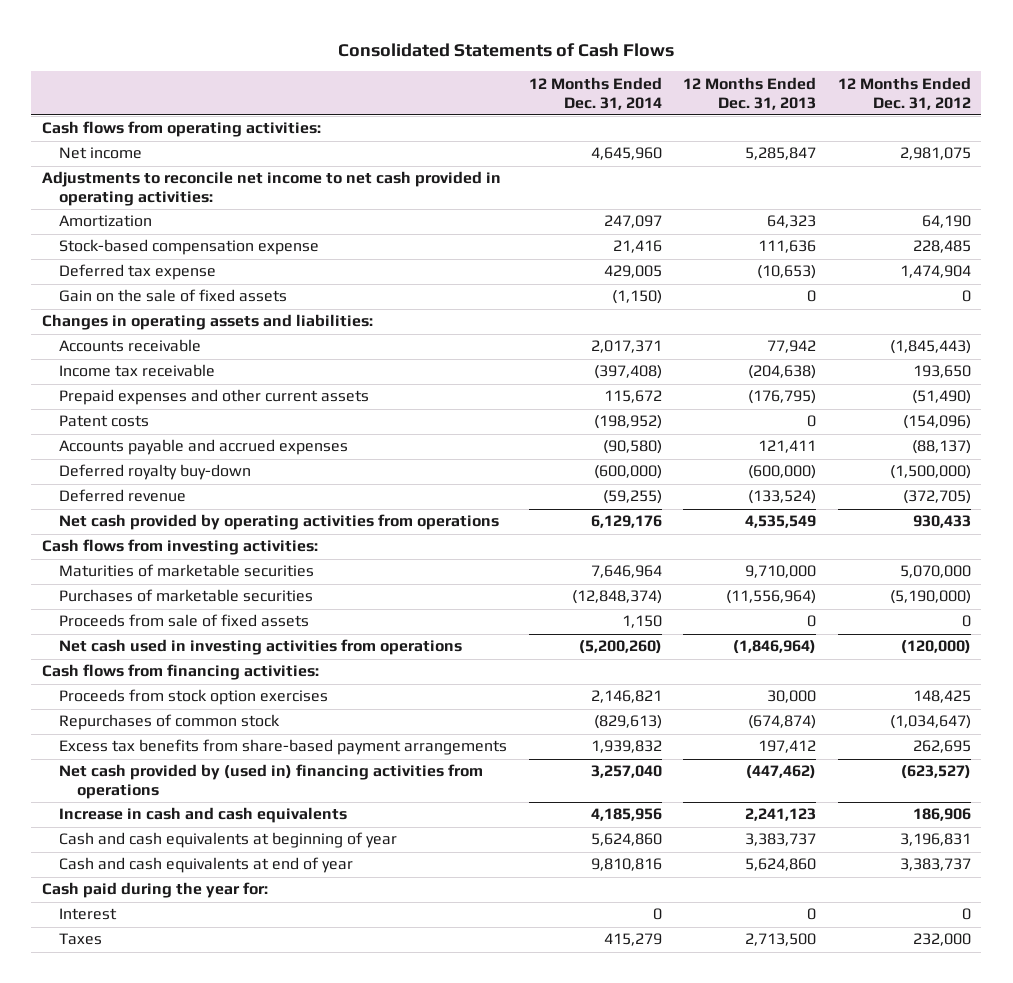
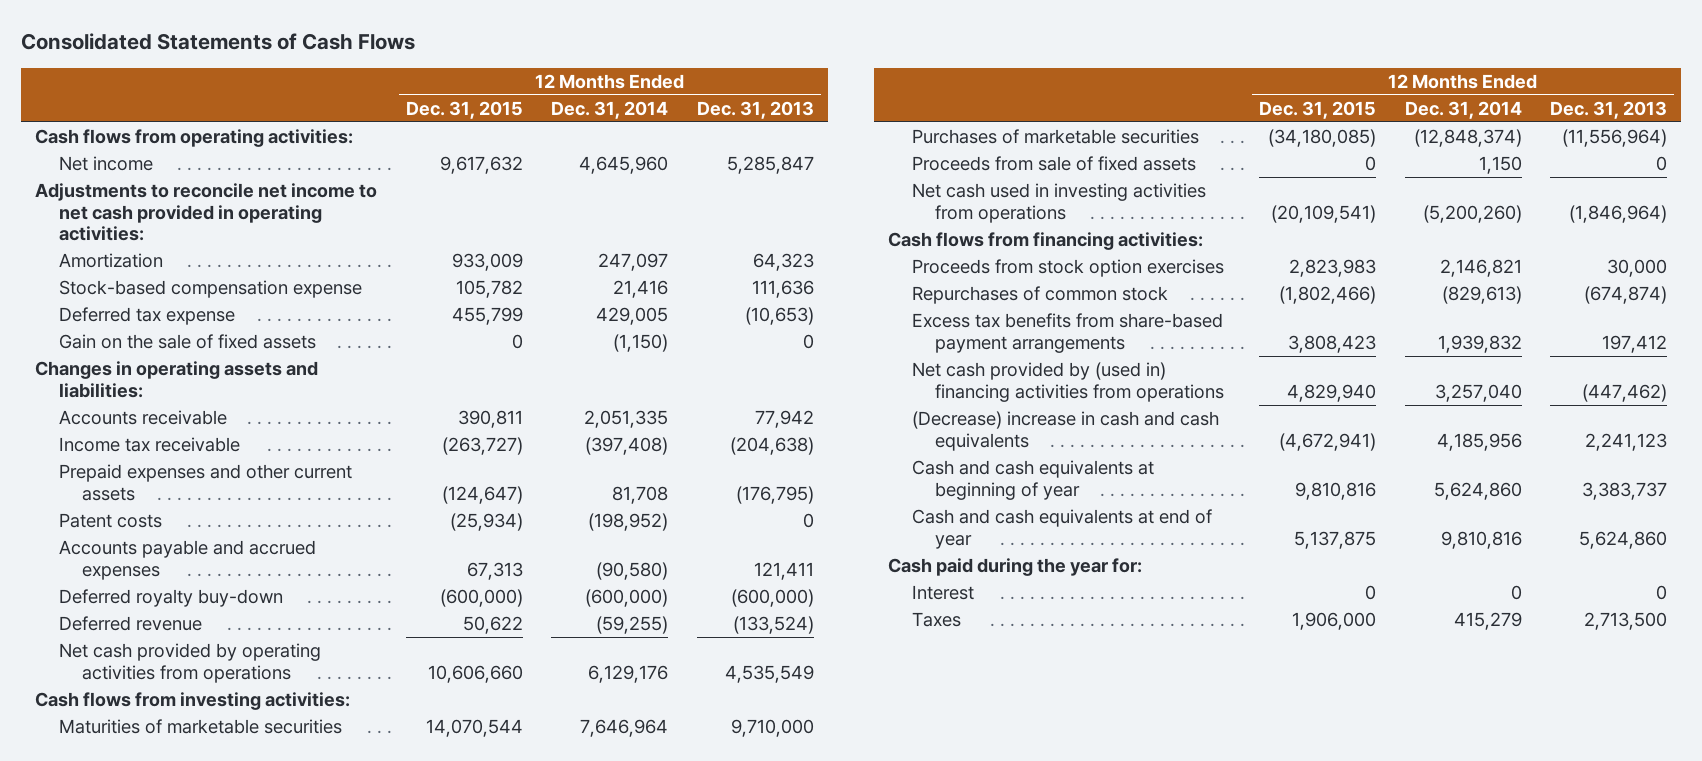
[837,76,971,110] 12 Months Ended Dec. 31, 2012 -> none
none -> [405,100,523,119] Dec. 31, 2015
[590,340,662,354] 2,017,371 -> [584,409,669,428] 2,051,335
[603,390,662,404] 115,672 -> [612,485,669,504] 81,708
[59,807,348,824] Increase in cash and cash equivalents -> [911,410,1219,451] (Decrease) increase in cash and cash equivalents

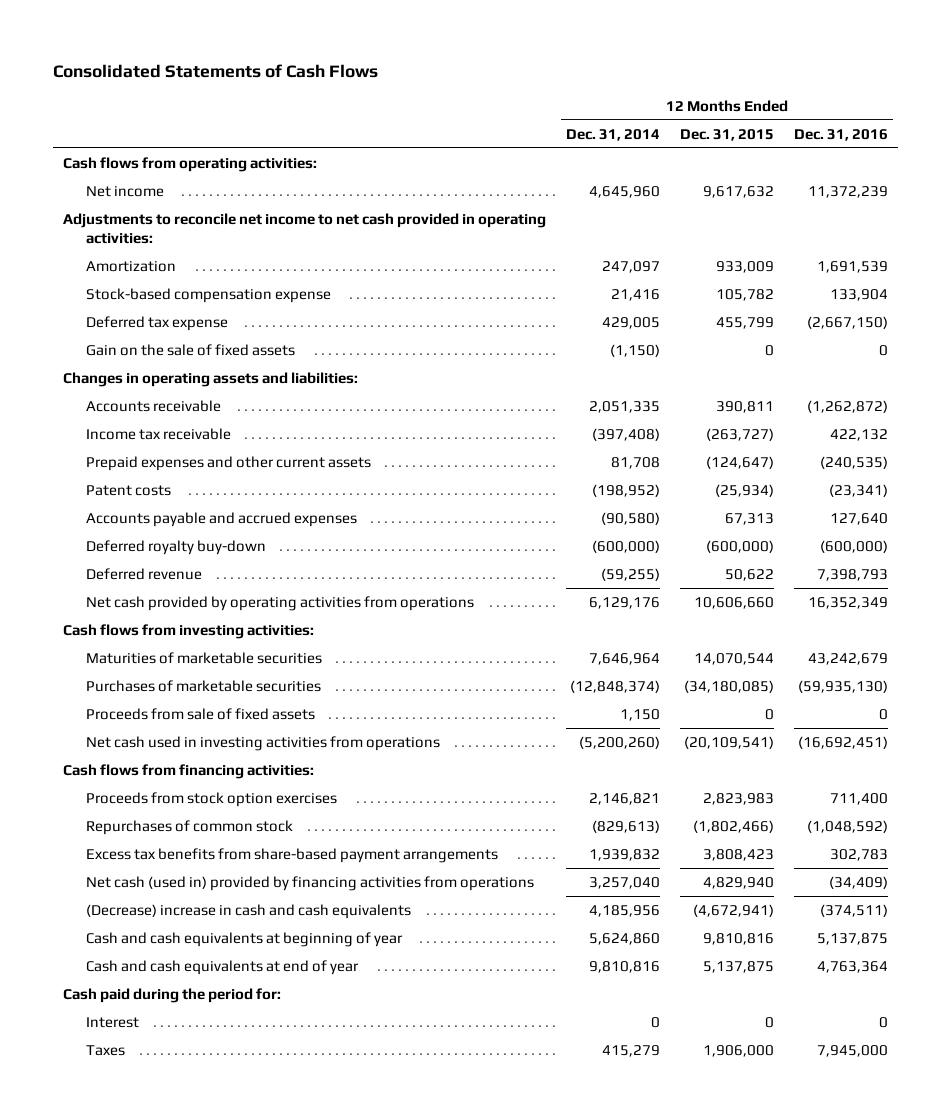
[696,100,814,119] Dec. 31, 2013 -> none
none -> [794,128,889,141] Dec. 31, 2016
[911,361,1225,402] Net cash provided by (used in) financing activities from operations -> [85,875,534,891] Net cash (used in) provided by financing activities from operations
[888,557,1143,576] Cash paid during the year for: -> [63,987,282,1003] Cash paid during the period for:

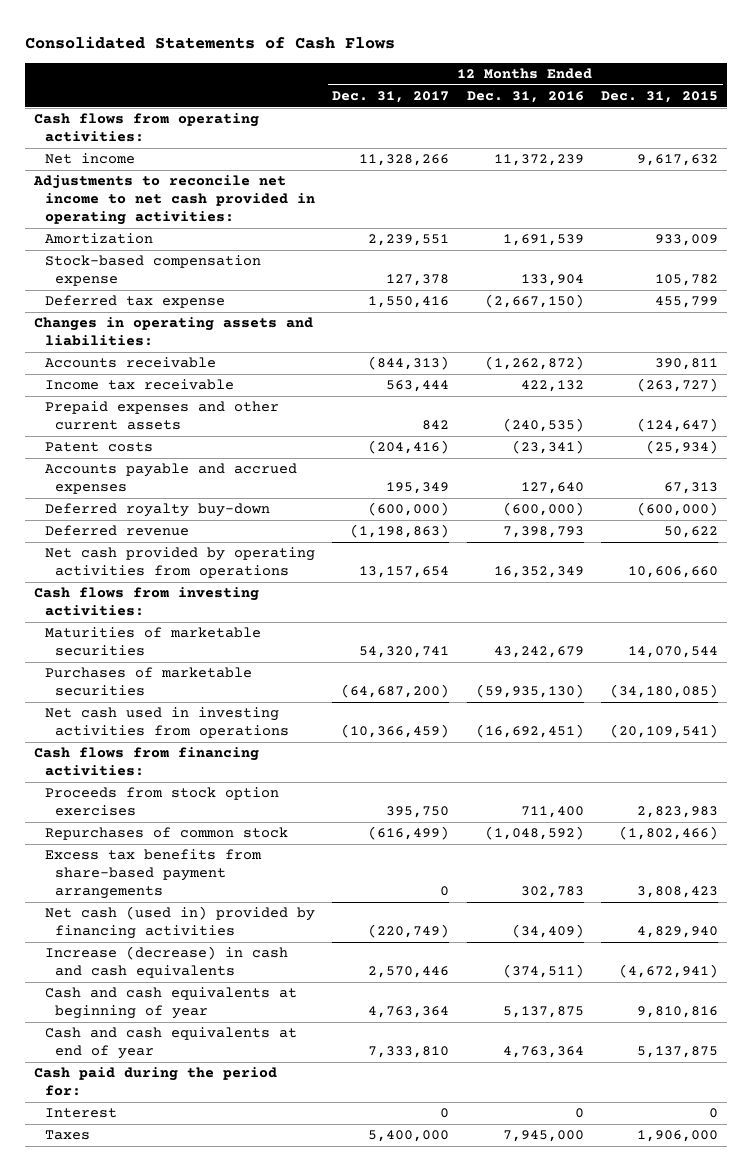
[566,128,661,141] Dec. 31, 2014 -> none
none -> [332,90,450,103] Dec. 31, 2017
[85,343,295,356] Gain on the sale of fixed assets -> none
[85,707,315,720] Proceeds from sale of fixed assets -> none
[85,875,534,891] Net cash (used in) provided by financing activities from operations -> [44,906,315,940] Net cash (used in) provided by financing activities
[85,903,411,919] (Decrease) increase in cash and cash equivalents -> [44,946,288,979] Increase (decrease) in cash and cash equivalents

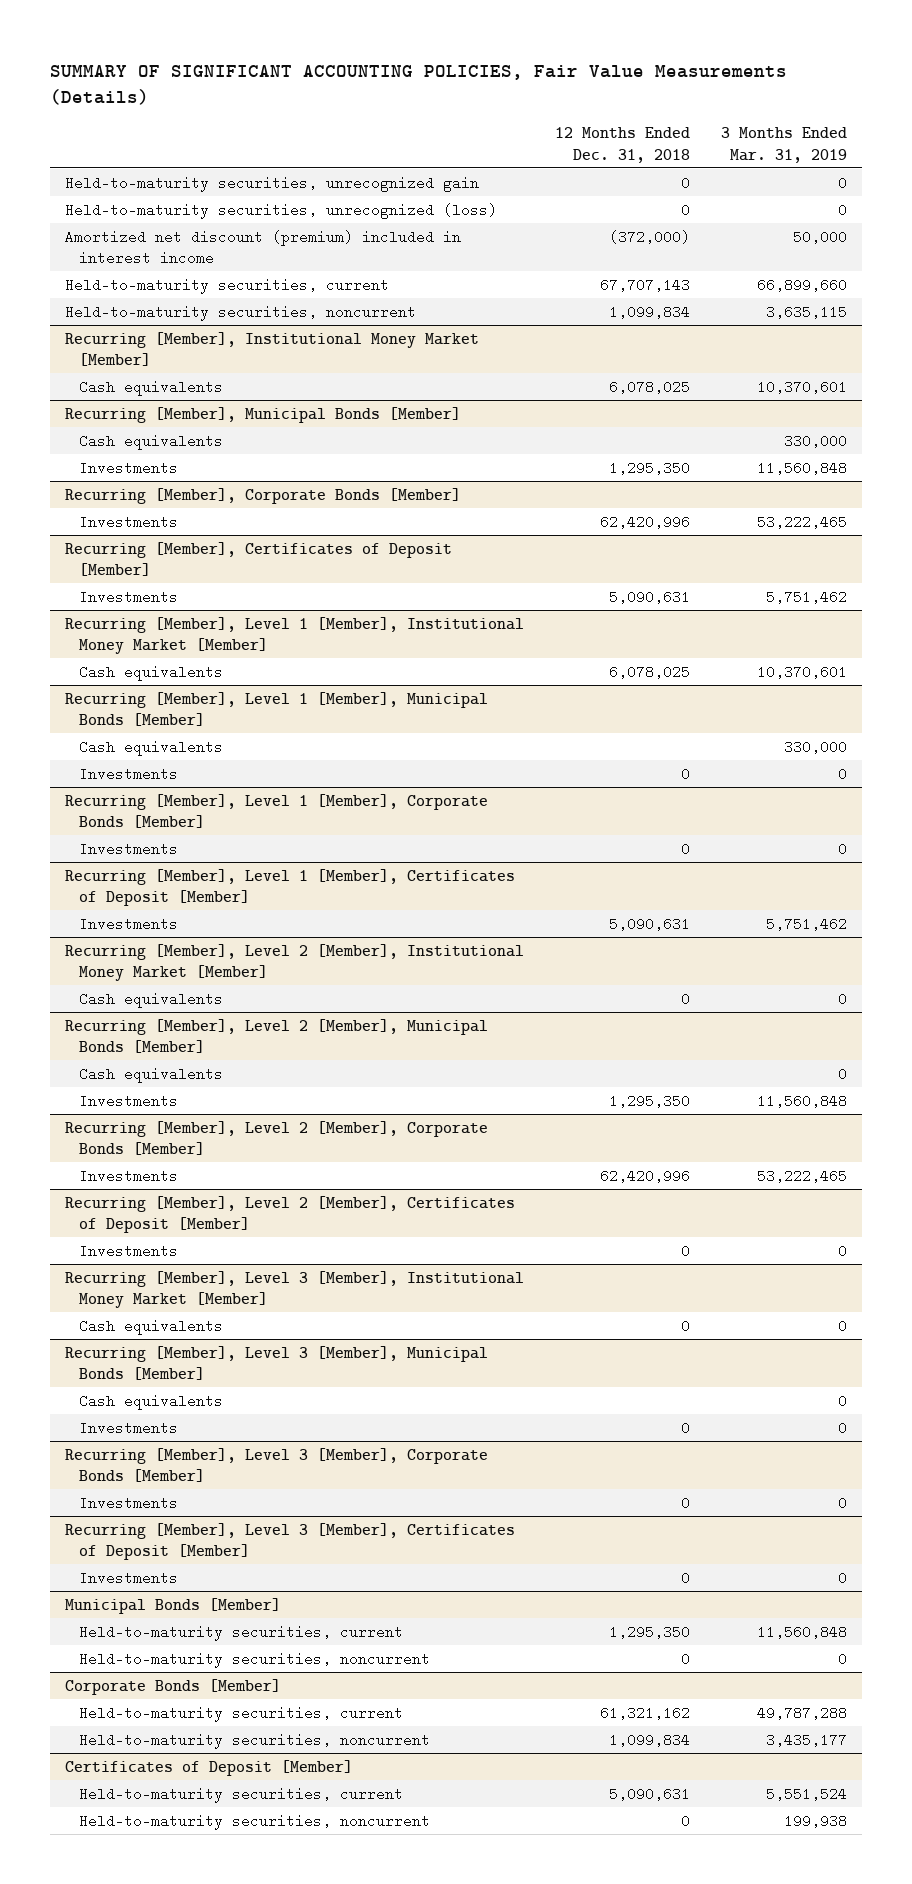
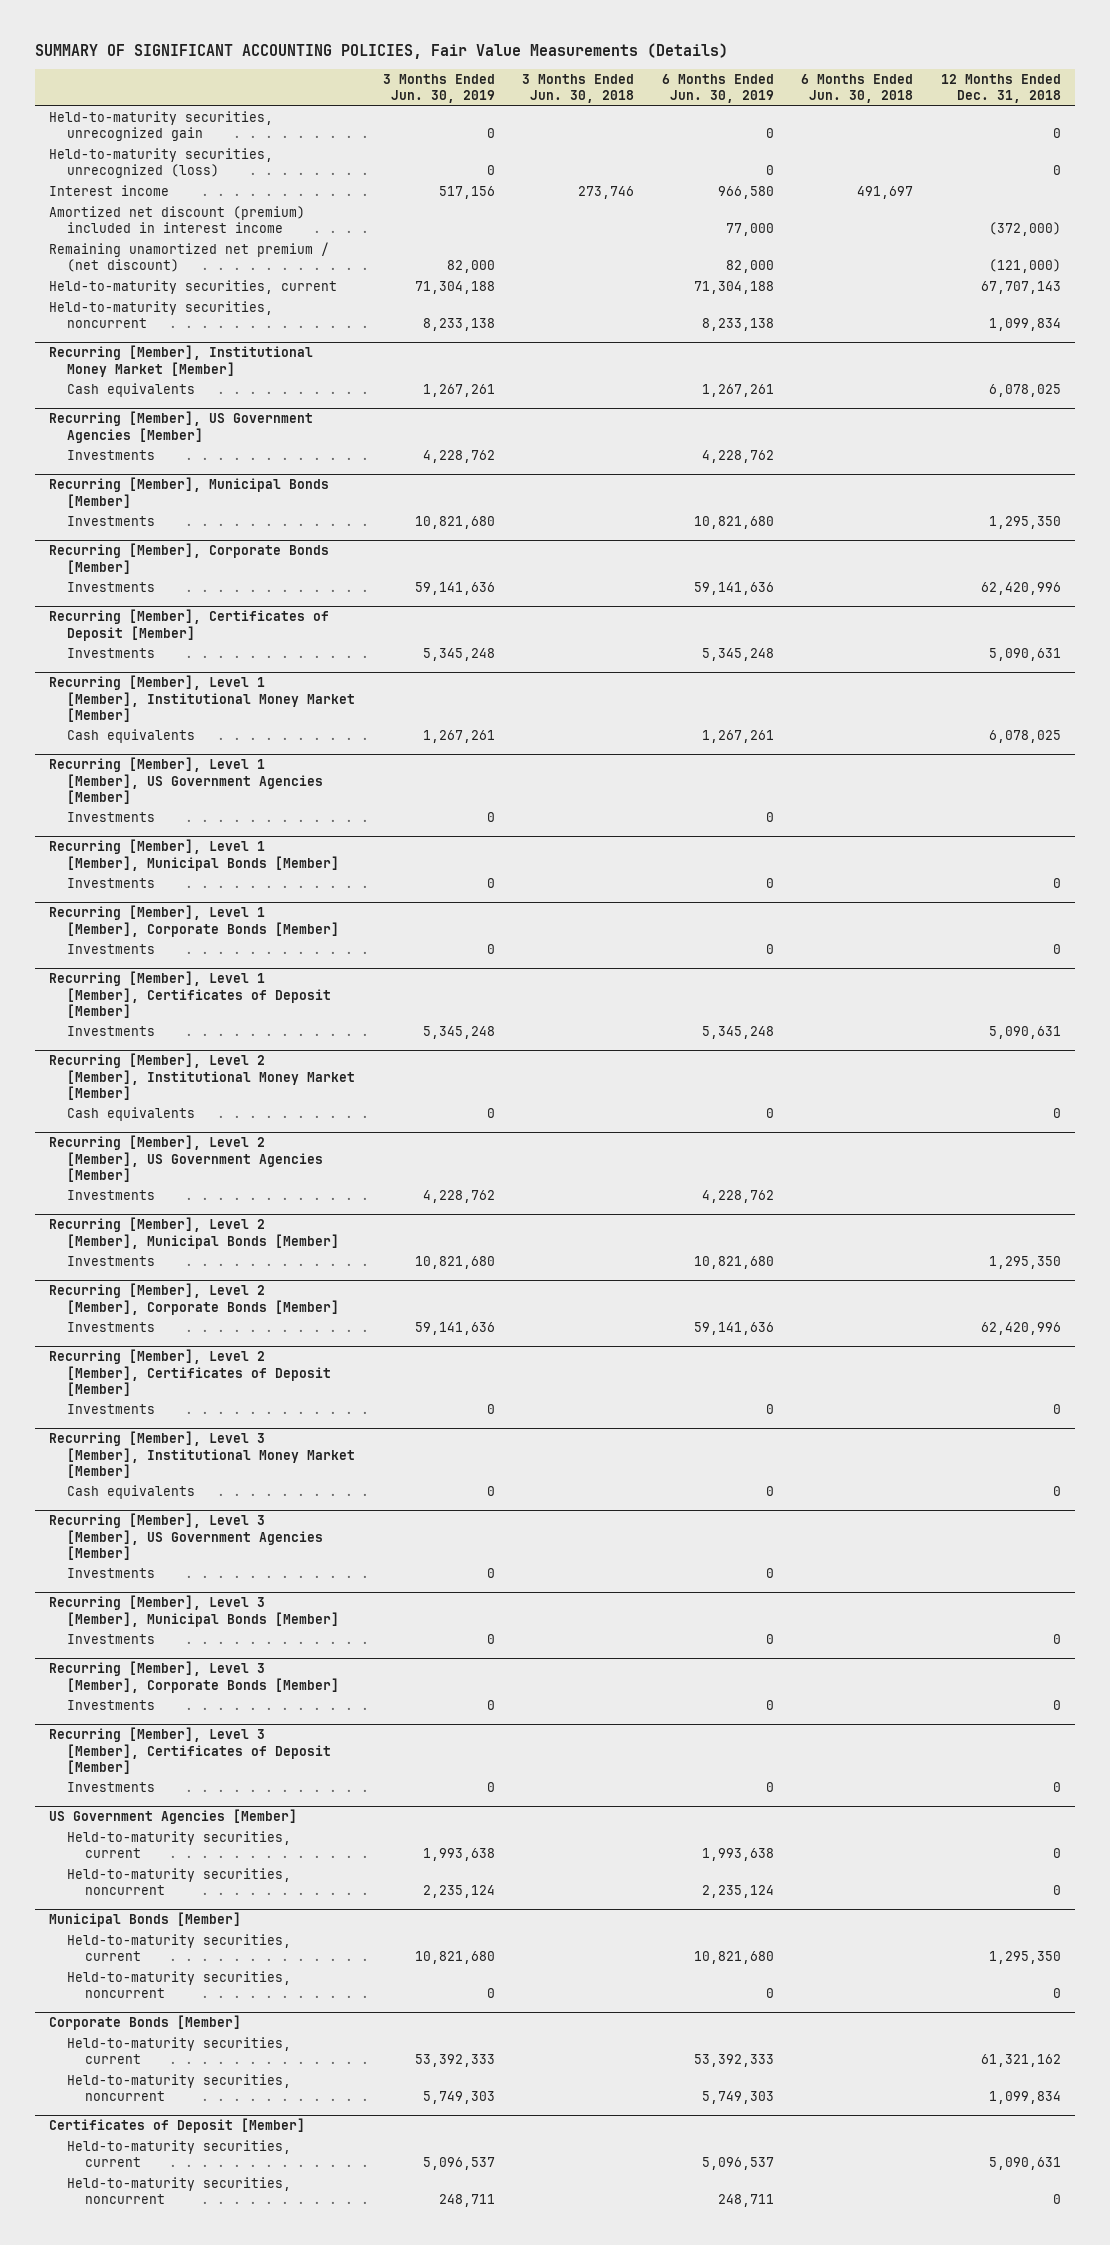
[720,127,847,163] 3 Months Ended Mar. 31, 2019 -> none
none -> [382,74,495,104] 3 Months Ended Jun. 30, 2019
none -> [522,74,635,104] 3 Months Ended Jun. 30, 2018
none -> [661,74,774,104] 6 Months Ended Jun. 30, 2019
none -> [801,74,914,104] 6 Months Ended Jun. 30, 2018
none -> [49,185,170,197] Interest income
none -> [49,242,330,273] Remaining unamortized net premium / (net discount)
none -> [49,411,314,443] Recurring [Member], US Government Agencies [Member]
none -> [67,450,156,461] Investments
[78,433,223,450] Cash equivalents -> none
none -> [49,757,324,804] Recurring [Member], Level 1 [Member], US Government Agencies [Member]
none -> [67,812,156,823] Investments
[78,739,223,756] Cash equivalents -> none
none -> [49,1135,324,1182] Recurring [Member], Level 2 [Member], US Government Agencies [Member]
none -> [67,1190,156,1201] Investments
[78,1066,223,1083] Cash equivalents -> none
none -> [49,1513,324,1560] Recurring [Member], Level 3 [Member], US Government Agencies [Member]
none -> [67,1568,156,1579] Investments
[78,1393,223,1410] Cash equivalents -> none
none -> [49,1809,298,1825] US Government Agencies [Member]
none -> [67,1831,292,1859] Held-to-maturity securities, current
none -> [67,1868,292,1896] Held-to-maturity securities, noncurrent

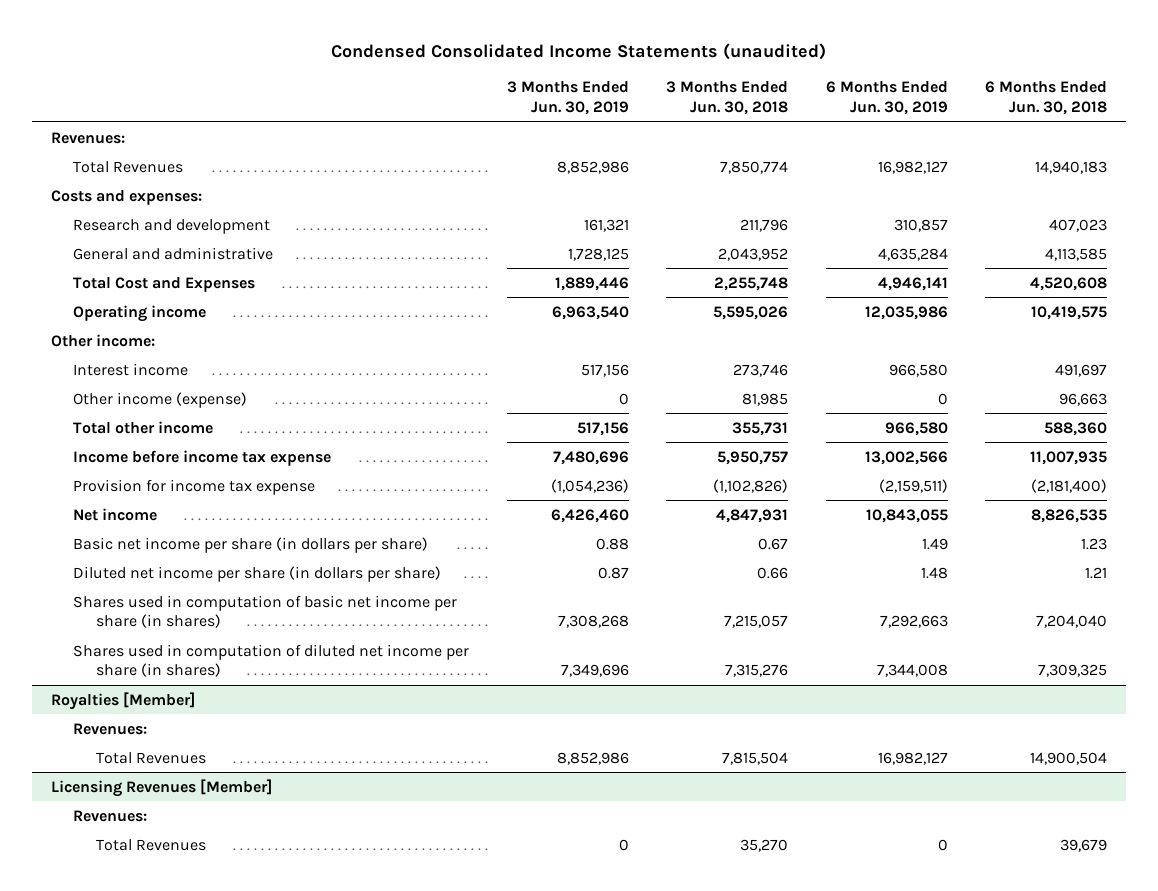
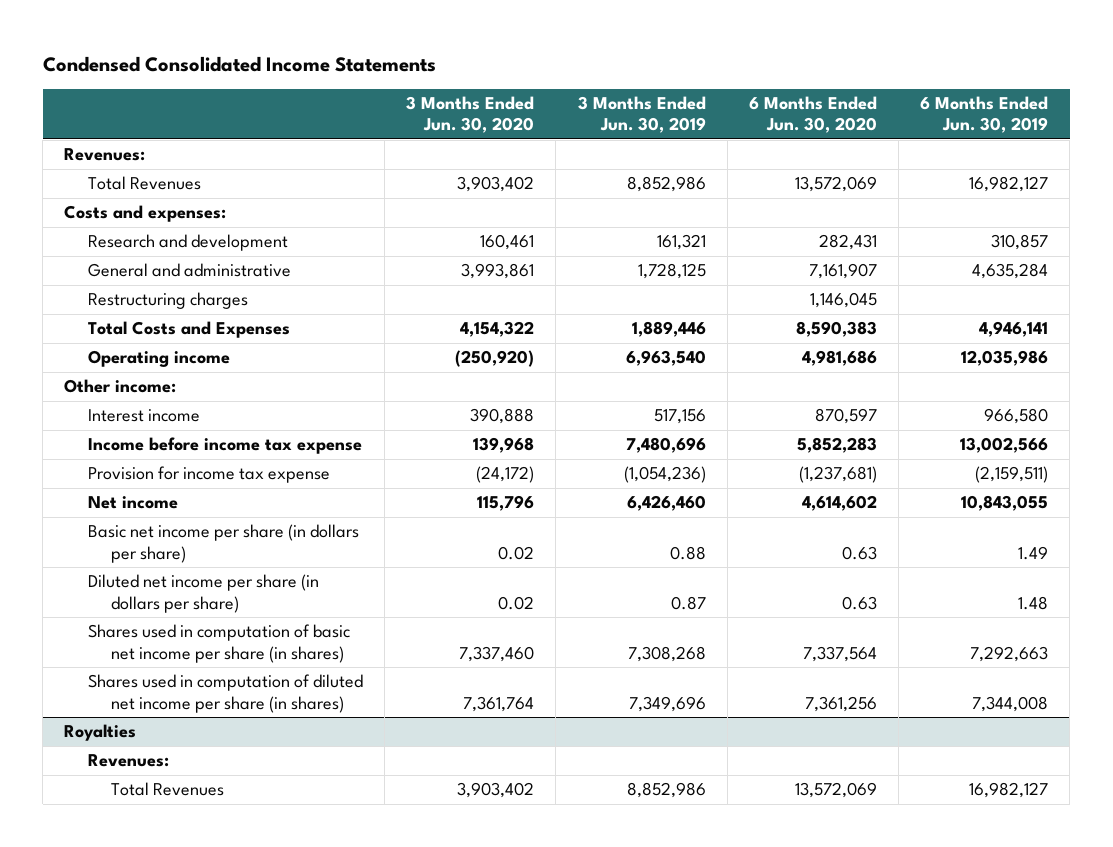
[331,42,827,60] Condensed Consolidated Income Statements (unaudited) -> [42,55,436,72] Condensed Consolidated Income Statements
[666,81,789,115] 3 Months Ended Jun. 30, 2018 -> none
[985,81,1108,115] 6 Months Ended Jun. 30, 2018 -> none
none -> [406,95,535,134] 3 Months Ended Jun. 30, 2020
none -> [748,95,877,134] 6 Months Ended Jun. 30, 2020
none -> [87,292,248,310] Restructuring charges
[73,276,256,292] Total Cost and Expenses -> [87,321,290,339] Total Costs and Expenses
[73,391,248,408] Other income (expense) -> none
[73,420,214,434] Total other income -> none
[50,691,195,710] Royalties [Member] -> [64,724,137,742] Royalties
[50,778,272,797] Licensing Revenues [Member] -> none
[73,809,148,822] Revenues: -> none
[95,838,206,851] Total Revenues -> none

